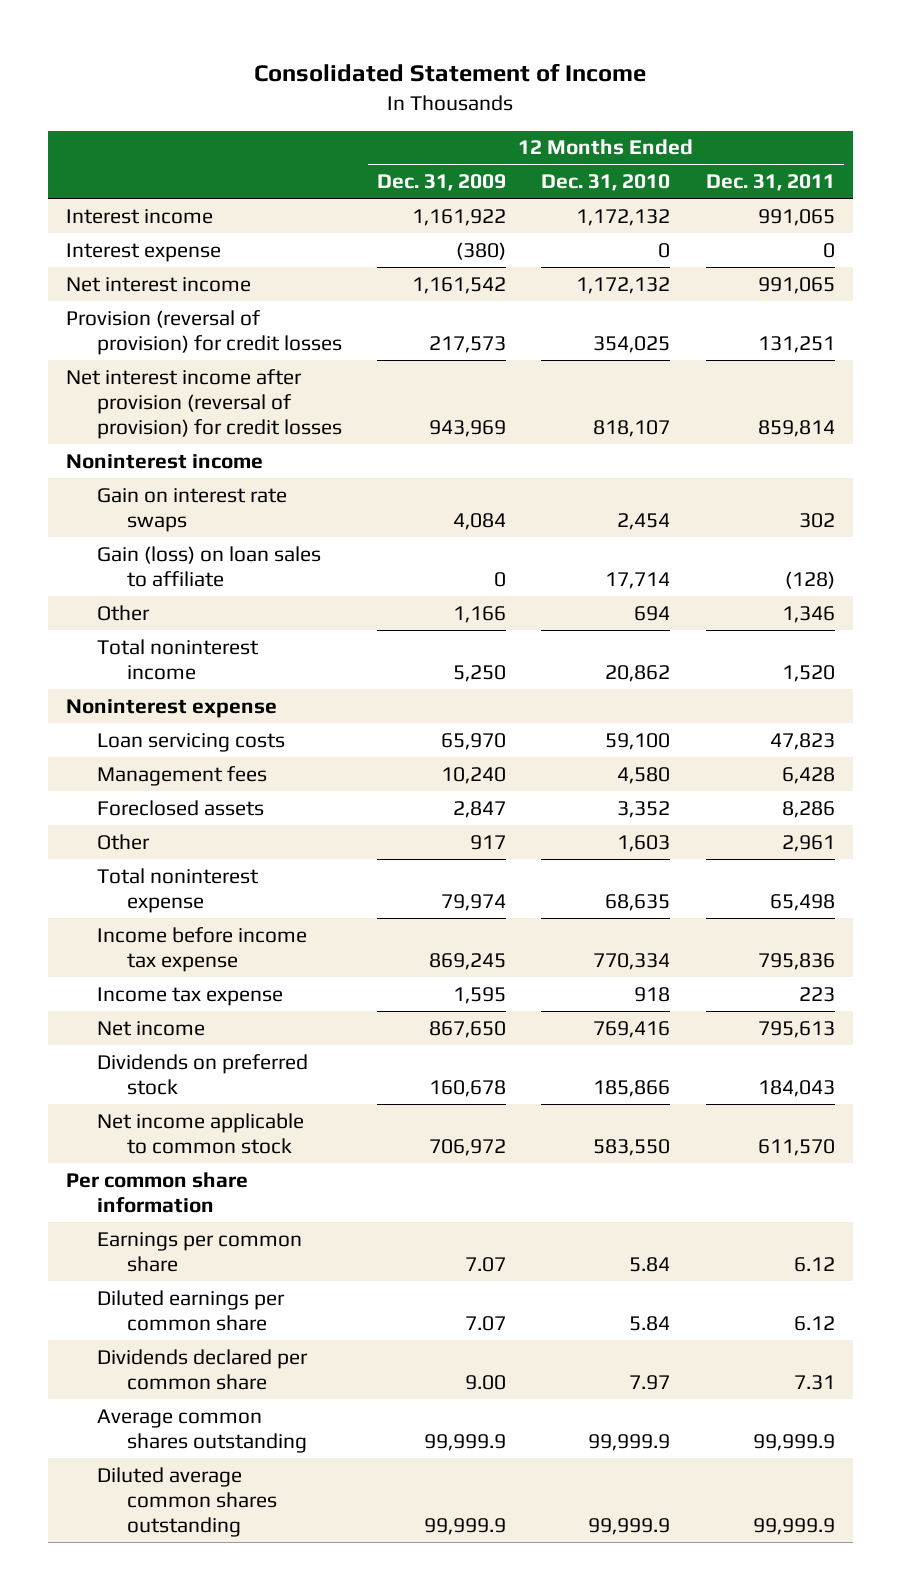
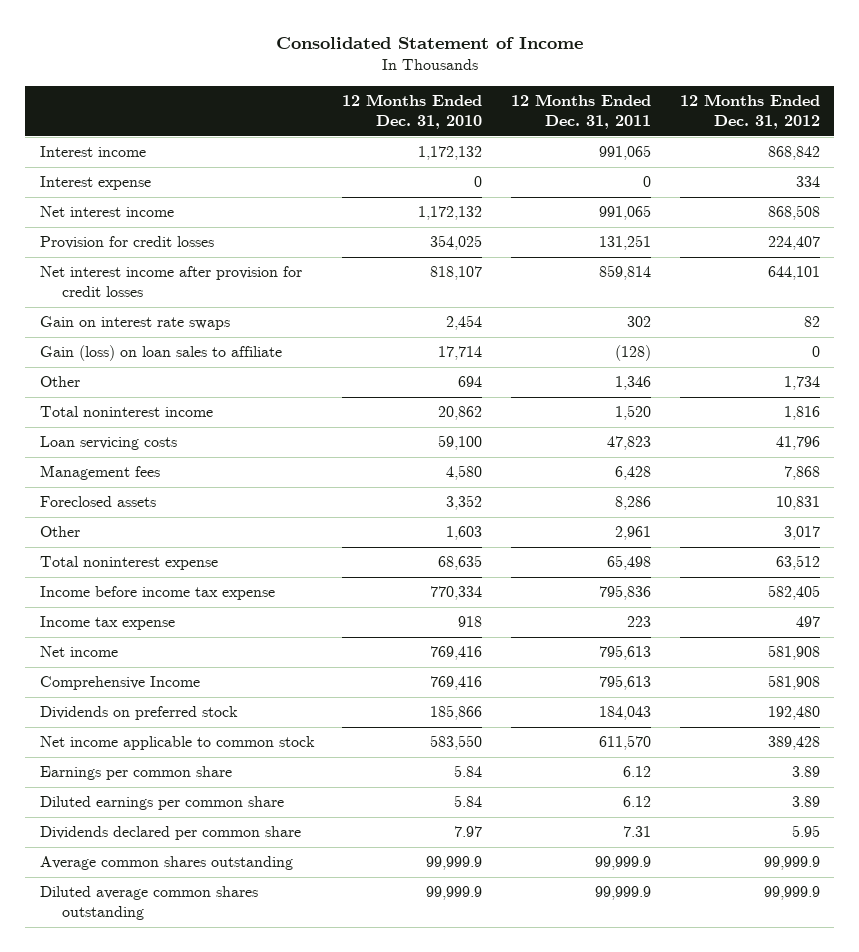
[376,174,506,192] Dec. 31, 2009 -> none
none -> [679,94,820,129] 12 Months Ended Dec. 31, 2012
[66,453,264,469] Noninterest income -> none
[66,309,342,355] Provision (reversal of provision) for credit losses -> [39,236,214,250] Provision for credit losses
[66,368,342,439] Net interest income after provision (reversal of provision) for credit losses -> [39,266,302,298] Net interest income after provision for credit losses
[66,698,278,718] Noninterest expense -> none
none -> [39,676,200,691] Comprehensive Income
[66,1171,249,1213] Per common share information -> none

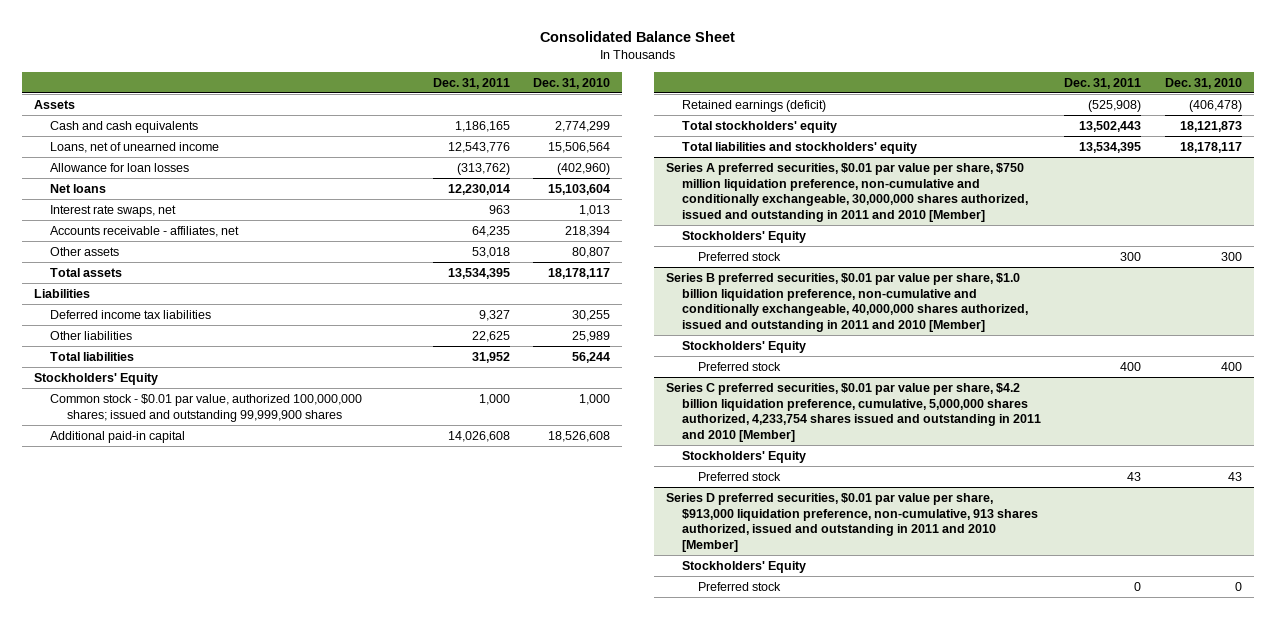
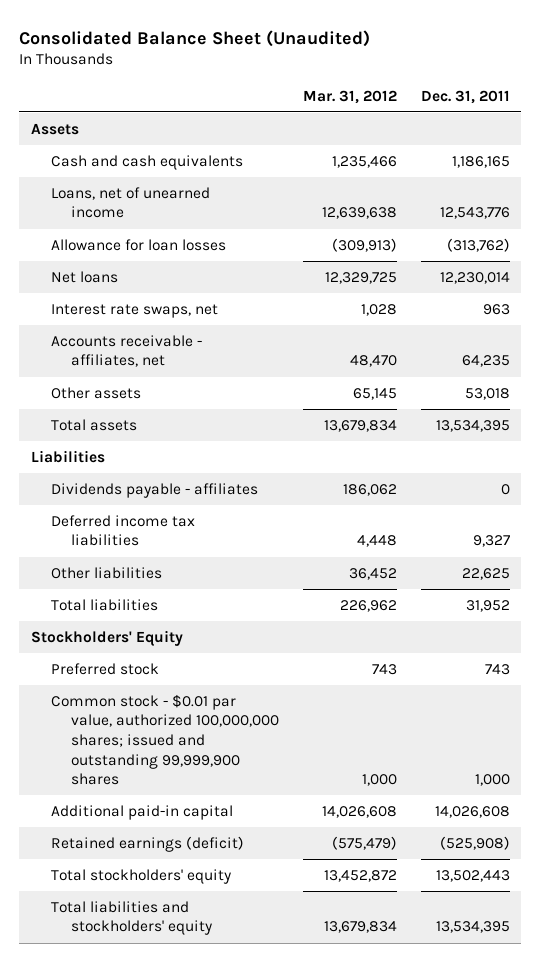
[540,30,736,42] Consolidated Balance Sheet -> [19,29,371,47] Consolidated Balance Sheet (Unaudited)
[533,77,611,89] Dec. 31, 2010 -> none
none -> [302,89,397,104] Mar. 31, 2012
none -> [51,482,259,498] Dividends payable - affiliates
none -> [51,662,160,675] Preferred stock
[665,162,1028,223] Series A preferred securities, $0.01 par value per share, $750 million liquidation preference, non-cumulative and conditionally exchangeable, 30,000,000 shares authorized, issued and outstanding in 2011 and 2010 [Member] -> none
[681,230,806,243] Stockholders' Equity -> none
[698,251,782,261] Preferred stock -> none
[665,272,1028,333] Series B preferred securities, $0.01 par value per share, $1.0 billion liquidation preference, non-cumulative and conditionally exchangeable, 40,000,000 shares authorized, issued and outstanding in 2011 and 2010 [Member] -> none
[681,340,806,353] Stockholders' Equity -> none
[698,361,782,371] Preferred stock -> none
[665,382,1041,443] Series C preferred securities, $0.01 par value per share, $4.2 billion liquidation preference, cumulative, 5,000,000 shares authorized, 4,233,754 shares issued and outstanding in 2011 and 2010 [Member] -> none
[681,450,806,463] Stockholders' Equity -> none
[698,471,782,481] Preferred stock -> none
[665,492,1038,553] Series D preferred securities, $0.01 par value per share, $913,000 liquidation preference, non-cumulative, 913 shares authorized, issued and outstanding in 2011 and 2010 [Member] -> none
[681,560,806,573] Stockholders' Equity -> none
[698,581,782,591] Preferred stock -> none

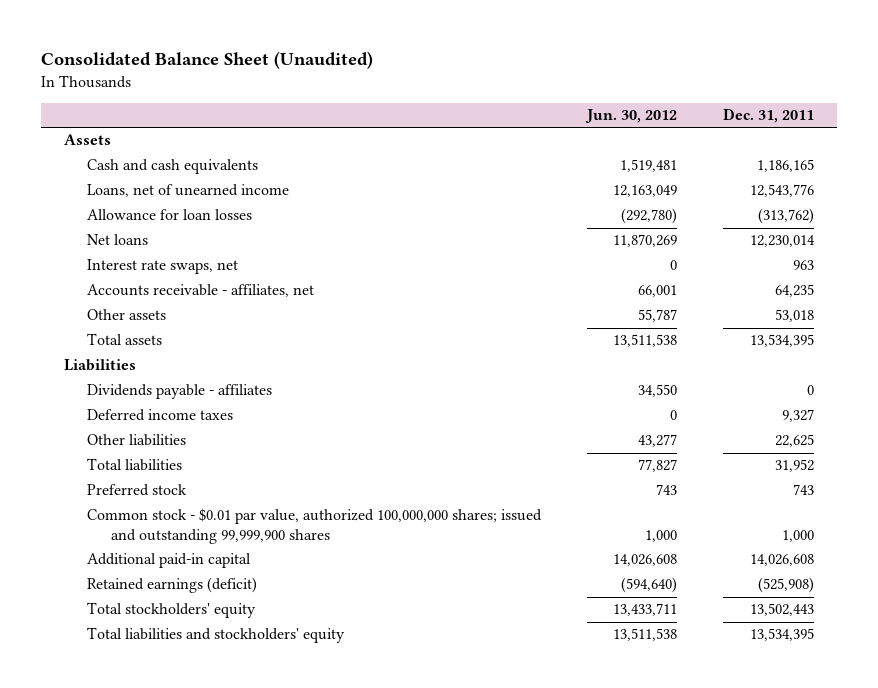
[302,89,397,104] Mar. 31, 2012 -> none
none -> [585,109,678,124] Jun. 30, 2012
[51,514,196,547] Deferred income tax liabilities -> [87,409,234,422] Deferred income taxes
[31,629,184,646] Stockholders' Equity -> none

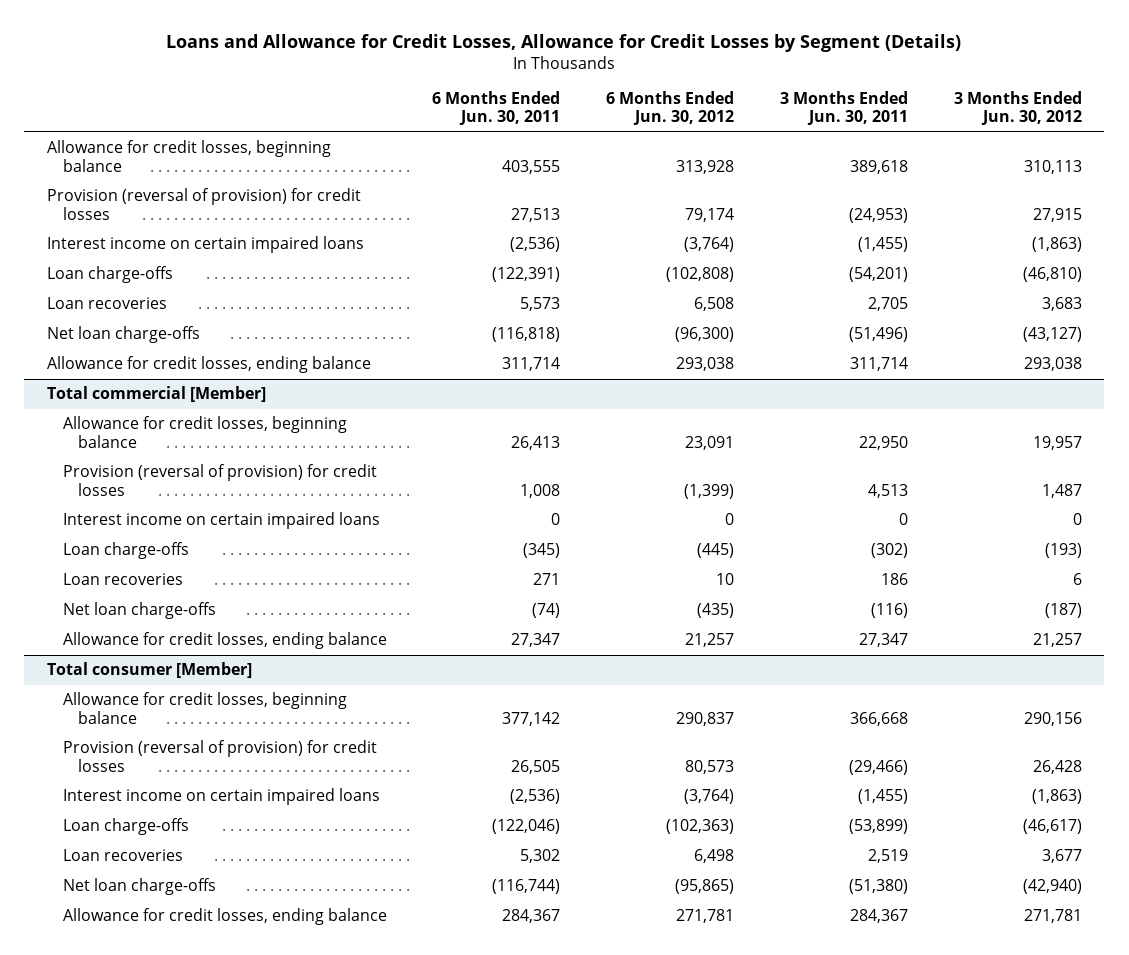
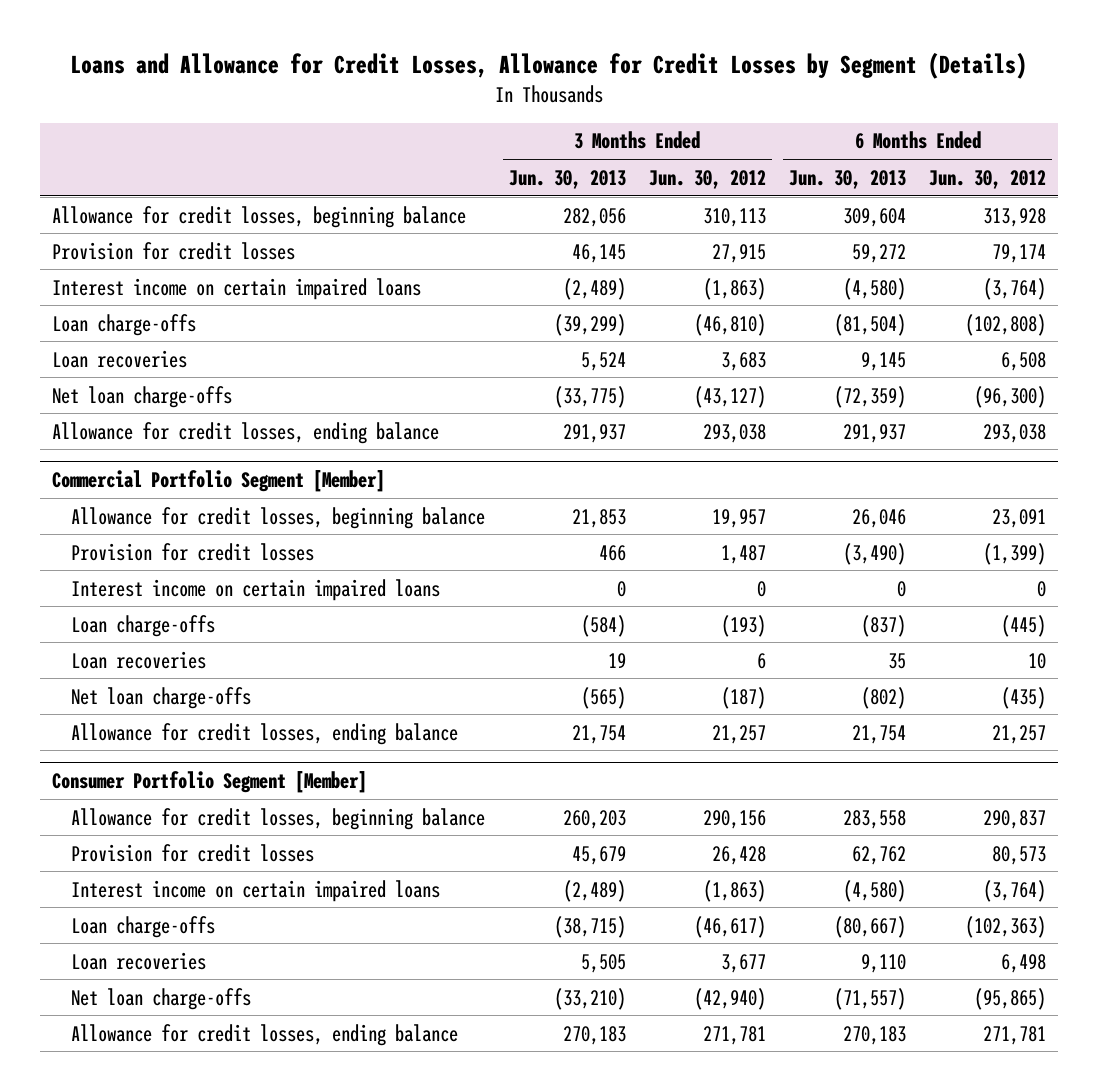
[432,91,561,126] 6 Months Ended Jun. 30, 2011 -> none
[779,91,908,126] 3 Months Ended Jun. 30, 2011 -> none
none -> [508,169,626,189] Jun. 30, 2013
none -> [789,169,907,189] Jun. 30, 2013
[47,188,362,220] Provision (reversal of provision) for credit losses -> [51,241,295,260] Provision for credit losses
[47,386,267,403] Total commercial [Member] -> none
none -> [51,470,385,493] Commercial Portfolio Segment [Member]
[62,464,377,496] Provision (reversal of provision) for credit losses -> [71,542,315,561] Provision for credit losses
[47,662,253,679] Total consumer [Member] -> none
none -> [51,771,367,794] Consumer Portfolio Segment [Member]
[62,740,377,772] Provision (reversal of provision) for credit losses -> [71,843,315,862] Provision for credit losses

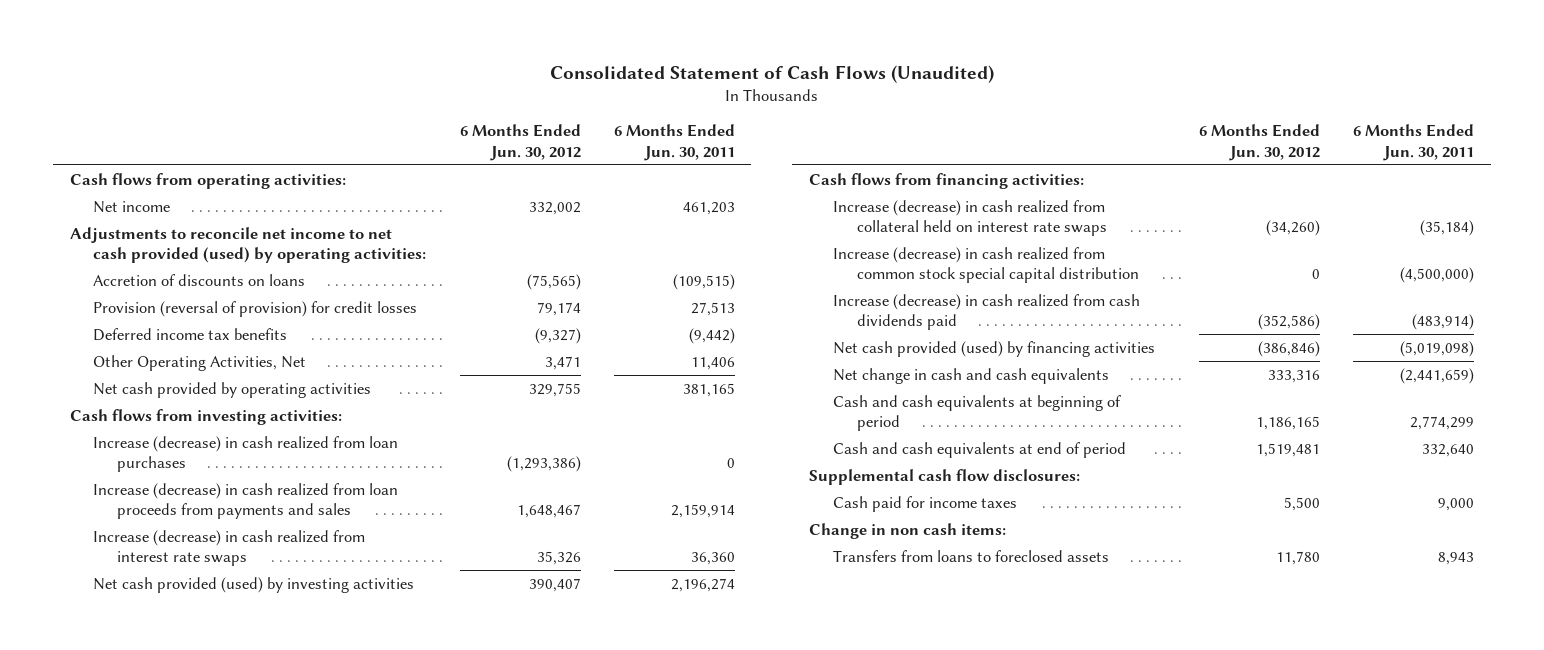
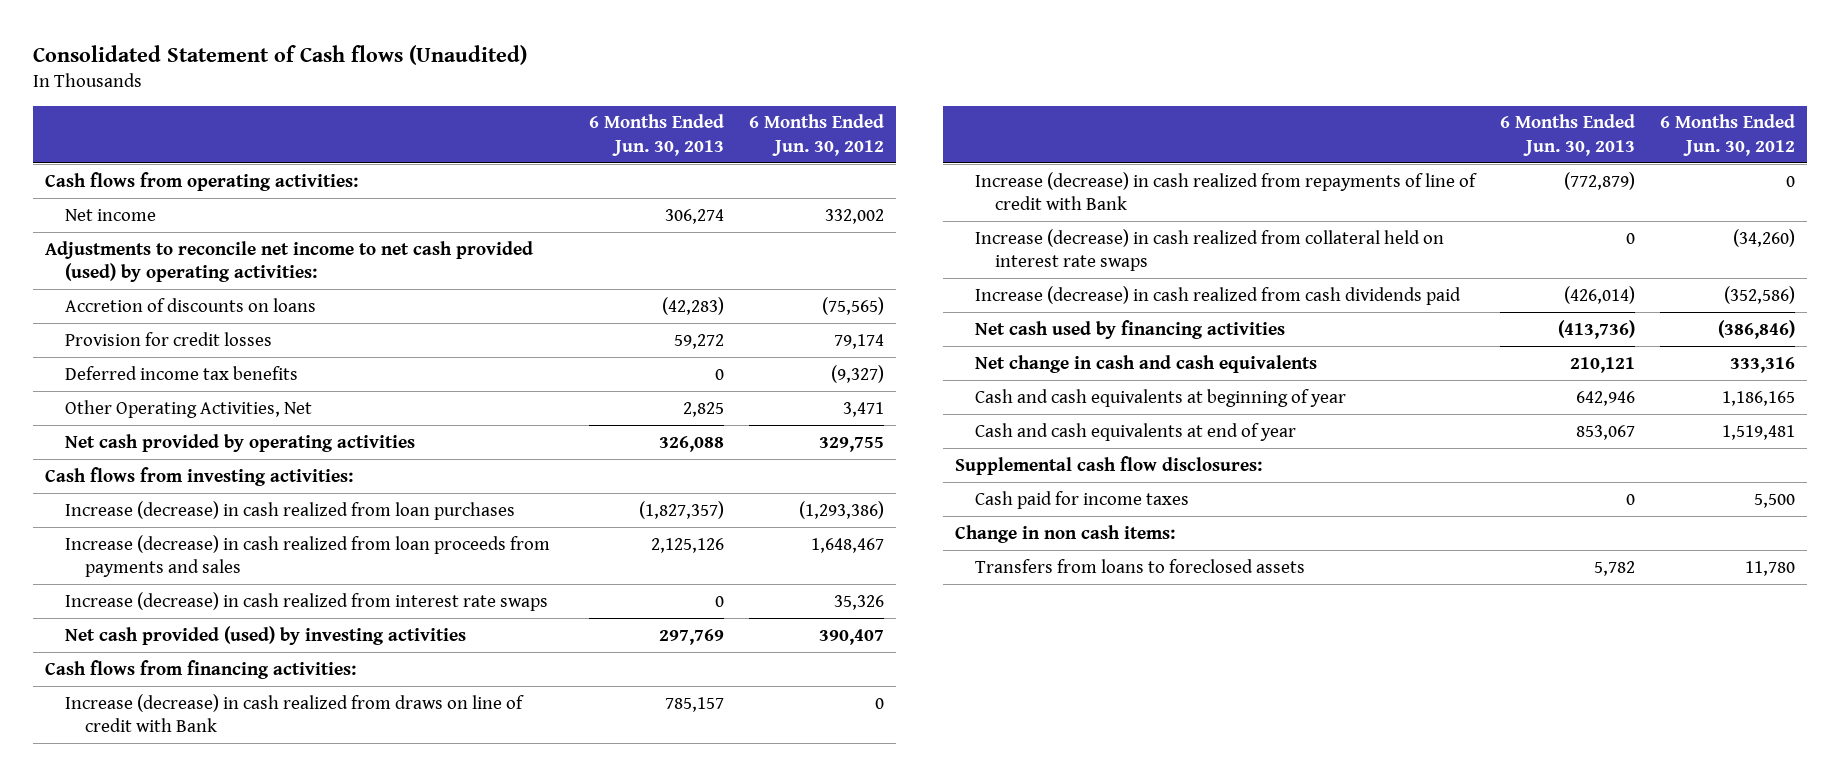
[549,64,994,83] Consolidated Statement of Cash Flows (Unaudited) -> [32,44,527,65] Consolidated Statement of Cash flows (Unaudited)
[613,124,735,161] 6 Months Ended Jun. 30, 2011 -> none
none -> [589,114,725,156] 6 Months Ended Jun. 30, 2013
[93,300,418,317] Provision (reversal of provision) for credit losses -> [64,331,272,346] Provision for credit losses
none -> [64,693,524,733] Increase (decrease) in cash realized from draws on line of credit with Bank
none -> [975,171,1478,211] Increase (decrease) in cash realized from repayments of line of credit with Bank
[832,246,1139,284] Increase (decrease) in cash realized from common stock special capital distribution -> none
[832,340,1155,357] Net cash provided (used) by financing activities -> [975,319,1286,339] Net cash used by financing activities
[832,394,1121,432] Cash and cash equivalents at beginning of period -> [975,388,1347,407] Cash and cash equivalents at beginning of year
[832,441,1126,458] Cash and cash equivalents at end of period -> [975,422,1297,441] Cash and cash equivalents at end of year

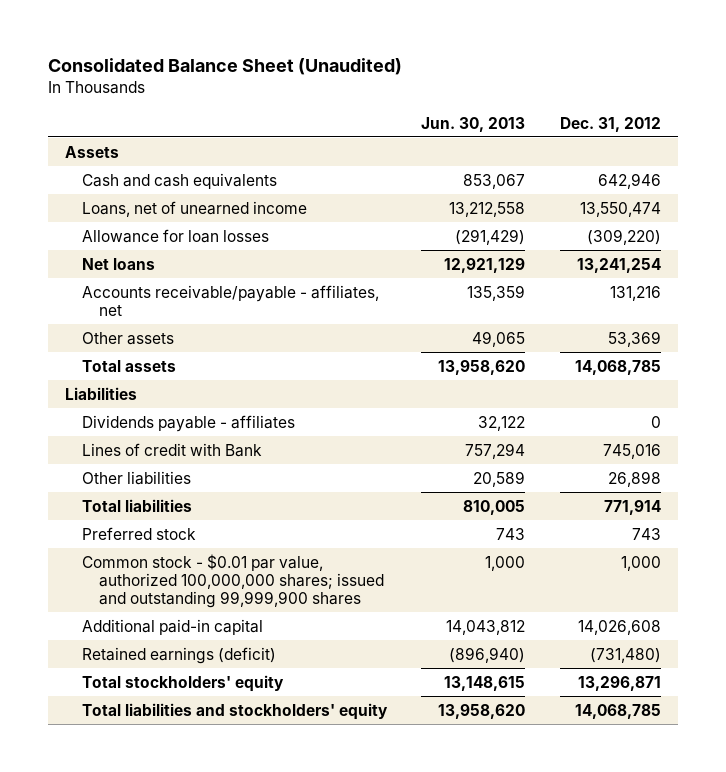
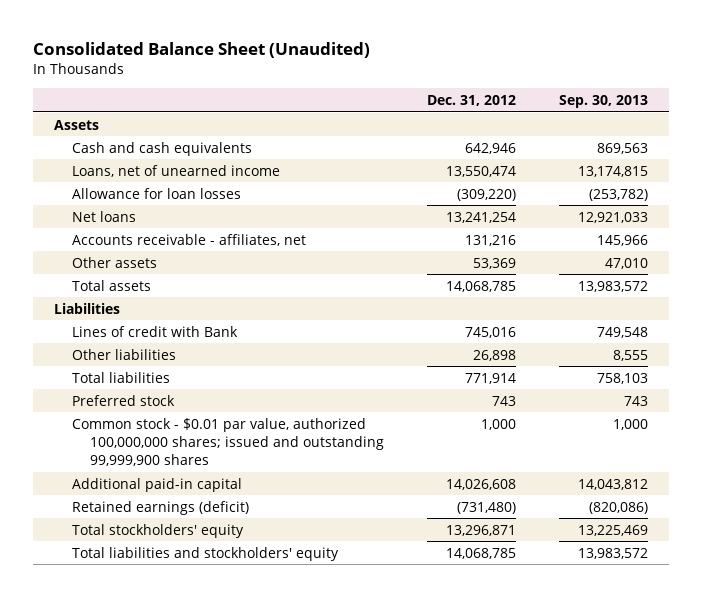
[421,116,526,132] Jun. 30, 2013 -> none
none -> [558,95,648,109] Sep. 30, 2013
[82,284,380,316] Accounts receivable/payable - affiliates, net -> [72,233,307,246] Accounts receivable - affiliates, net
[82,414,296,432] Dividends payable - affiliates -> none

